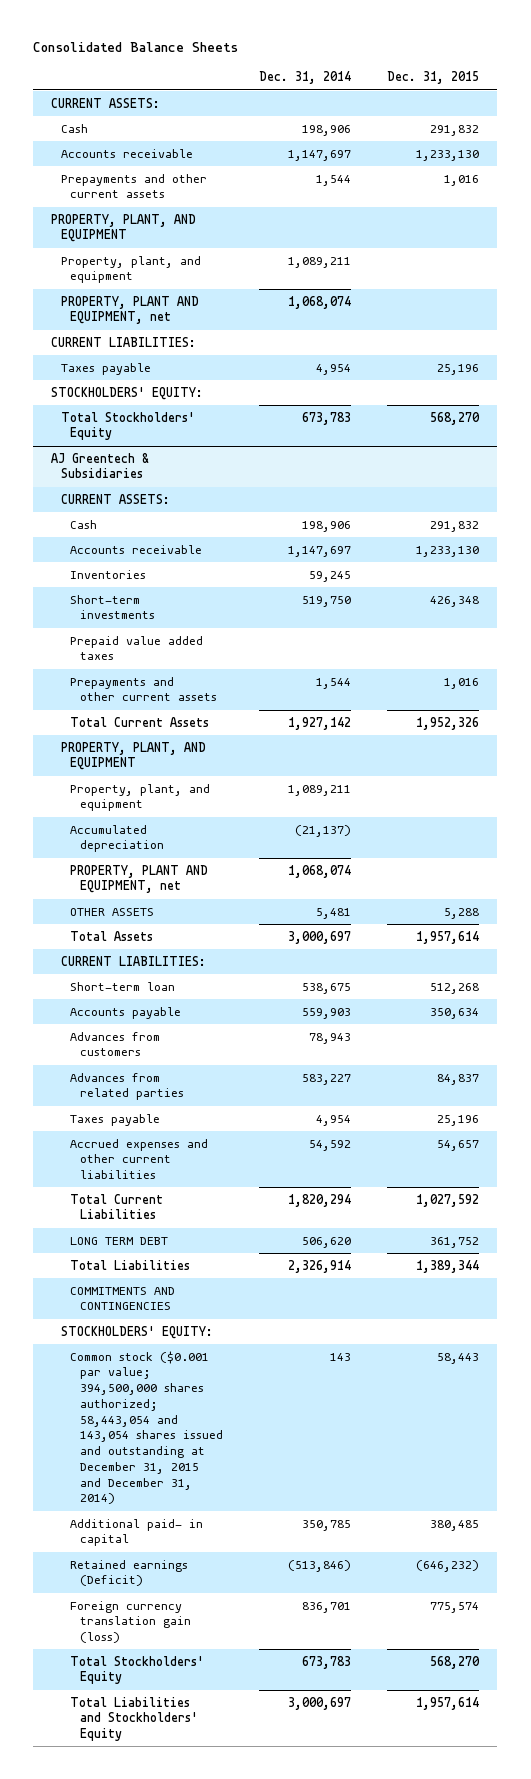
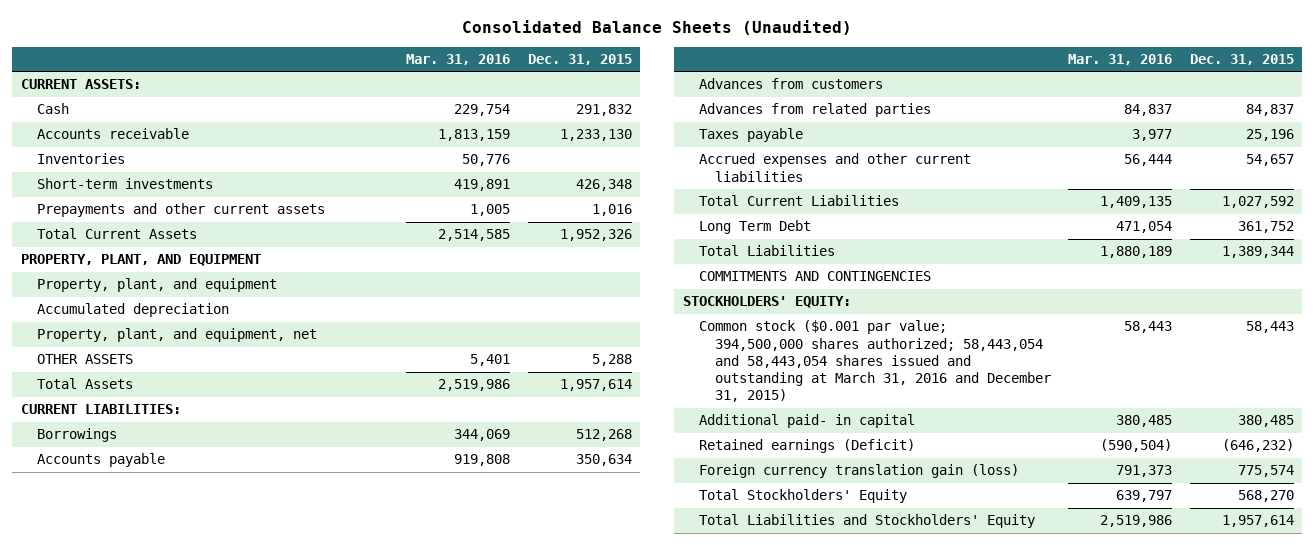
[33,42,239,53] Consolidated Balance Sheets -> [462,20,853,36] Consolidated Balance Sheets (Unaudited)
[259,71,352,85] Dec. 31, 2014 -> none
none -> [406,53,511,65] Mar. 31, 2016
[60,173,207,199] Prepayments and other current assets -> none
[51,213,197,243] PROPERTY, PLANT, AND EQUIPMENT -> none
[60,255,201,284] Property, plant, and equipment -> none
[60,295,199,325] PROPERTY, PLANT AND EQUIPMENT, net -> none
[51,336,197,347] CURRENT LIABILITIES: -> none
[60,362,151,375] Taxes payable -> none
[51,386,204,400] STOCKHOLDERS' EQUITY: -> none
[60,411,195,441] Total Stockholders' Equity -> none
[51,452,150,479] AJ Greentech & Subsidiaries -> none
[60,493,170,504] CURRENT ASSETS: -> none
[70,519,98,529] Cash -> none
[70,544,203,554] Accounts receivable -> none
[70,635,204,661] Prepaid value added taxes -> none
[70,864,209,894] PROPERTY, PLANT AND EQUIPMENT, net -> [36,328,317,343] Property, plant, and equipment, net
[70,981,176,991] Short-term loan -> [36,428,117,443] Borrowings
[70,1236,169,1245] LONG TERM DEBT -> [698,220,811,235] Long Term Debt
[70,1350,223,1505] Common stock ($0.001 par value; 394,500,000 shares authorized; 58,443,054 and 143,054 shares issued and outstanding at December 31, 2015 and December 31, 2014) -> [698,320,1051,403] Common stock ($0.001 par value; 394,500,000 shares authorized; 58,443,054 and 58,443,054 shares issued and outstanding at March 31, 2016 and December 31, 2015)

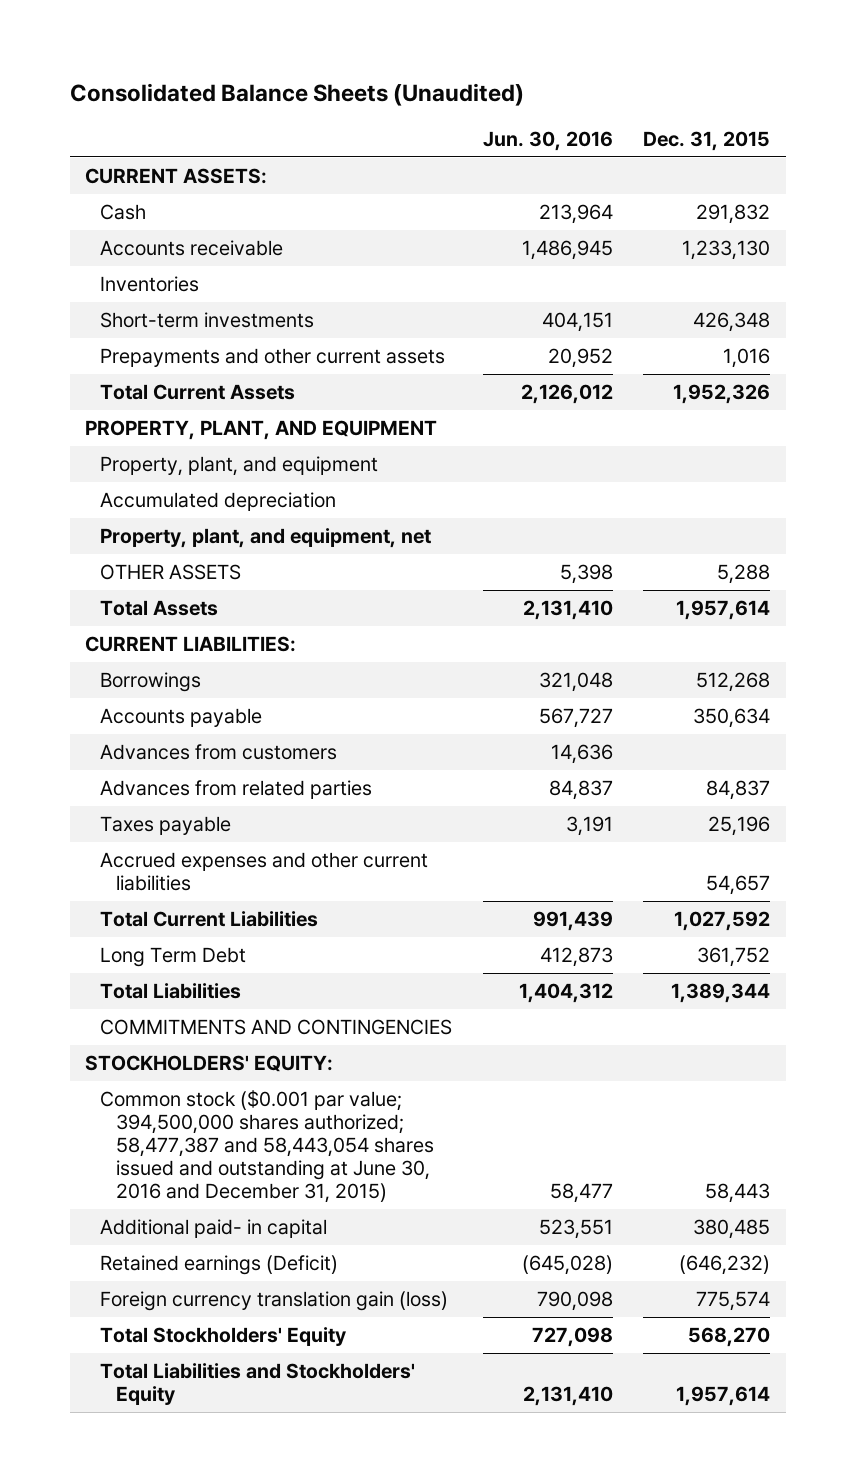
[406,53,511,65] Mar. 31, 2016 -> none
none -> [482,130,613,151] Jun. 30, 2016
[698,320,1051,403] Common stock ($0.001 par value; 394,500,000 shares authorized; 58,443,054 and 58,443,054 shares issued and outstanding at March 31, 2016 and December 31, 2015) -> [100,1090,434,1204] Common stock ($0.001 par value; 394,500,000 shares authorized; 58,477,387 and 58,443,054 shares issued and outstanding at June 30, 2016 and December 31, 2015)

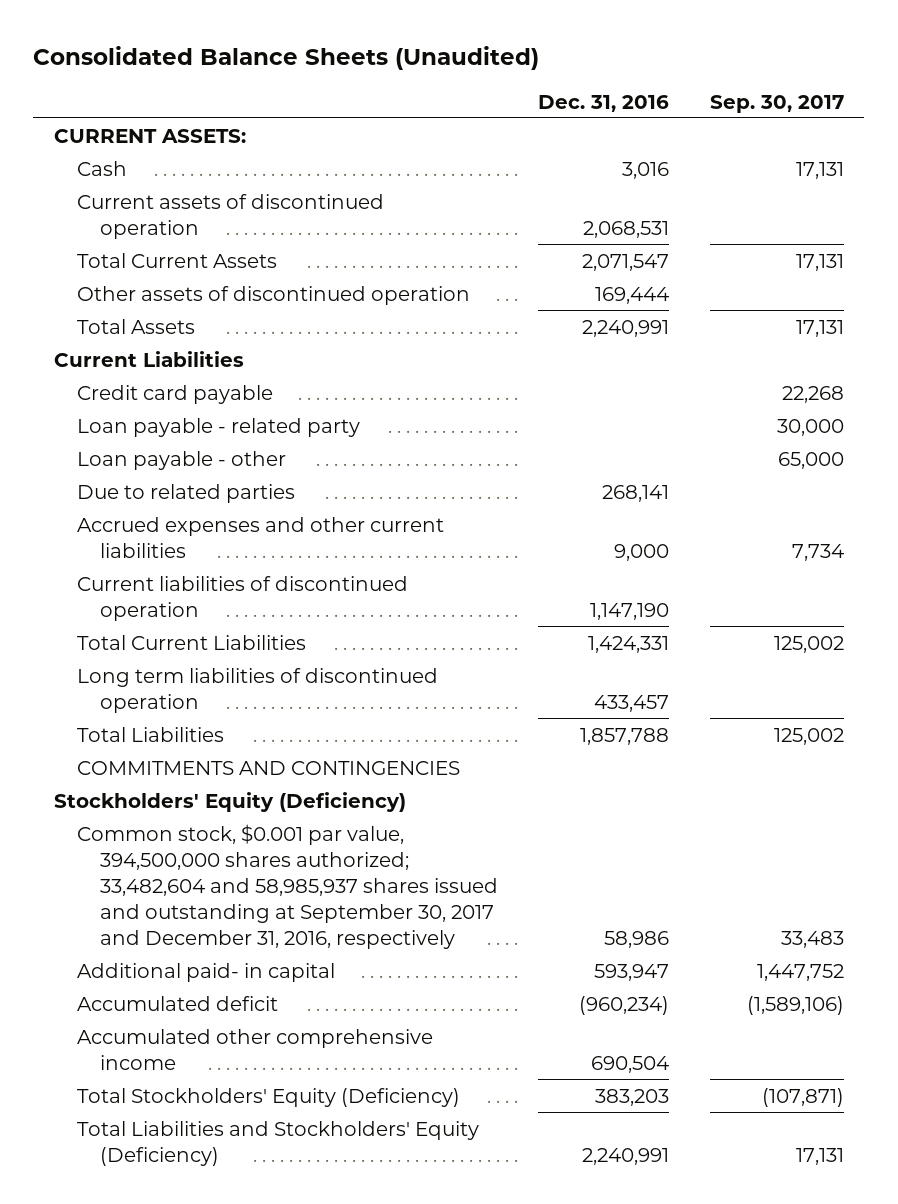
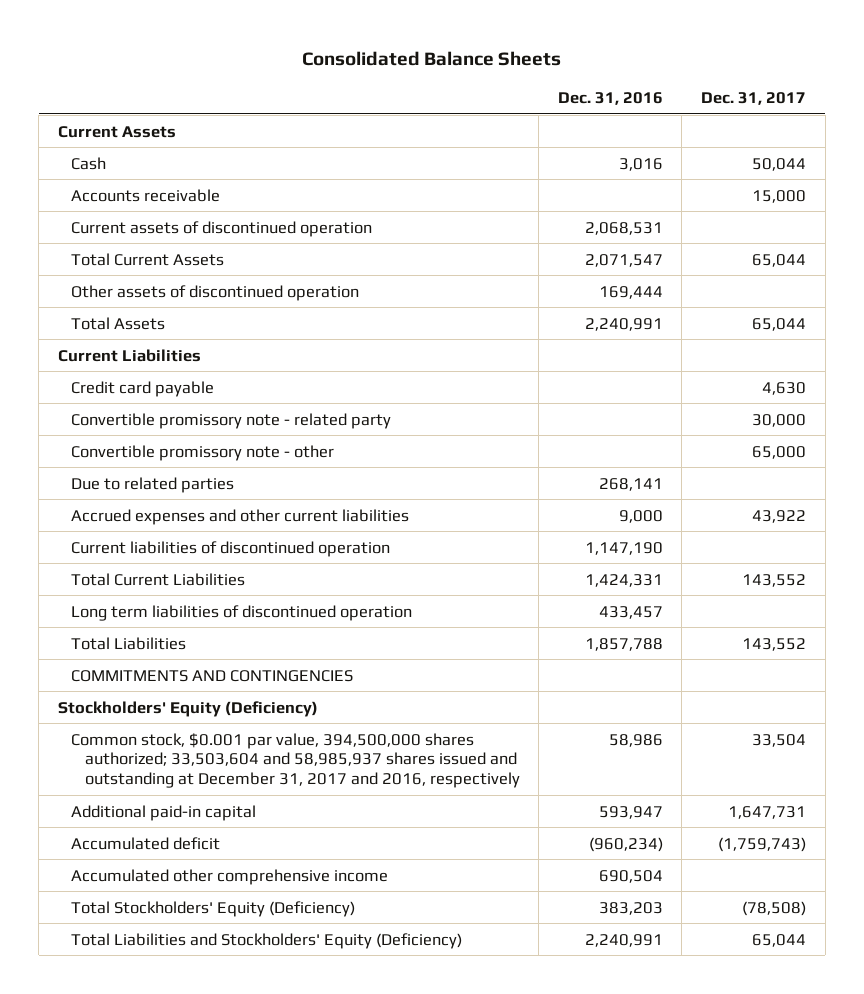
[33,45,540,70] Consolidated Balance Sheets (Unaudited) -> [301,50,561,66] Consolidated Balance Sheets
[709,94,844,113] Sep. 30, 2017 -> none
none -> [701,91,807,105] Dec. 31, 2017
[53,128,246,143] CURRENT ASSETS: -> [57,125,176,138] Current Assets
none -> [71,188,221,202] Accounts receivable
[76,417,360,437] Loan payable - related party -> none
[76,450,286,470] Loan payable - other -> none
none -> [71,412,392,429] Convertible promissory note - related party
none -> [71,444,335,461] Convertible promissory note - other
[76,823,499,949] Common stock, $0.001 par value, 394,500,000 shares authorized; 33,482,604 and 58,985,937 shares issued and outstanding at September 30, 2017 and December 31, 2016, respectively -> [71,732,520,788] Common stock, $0.001 par value, 394,500,000 shares authorized; 33,503,604 and 58,985,937 shares issued and outstanding at December 31, 2017 and 2016, respectively
[76,962,335,982] Additional paid- in capital -> [71,804,257,821] Additional paid-in capital

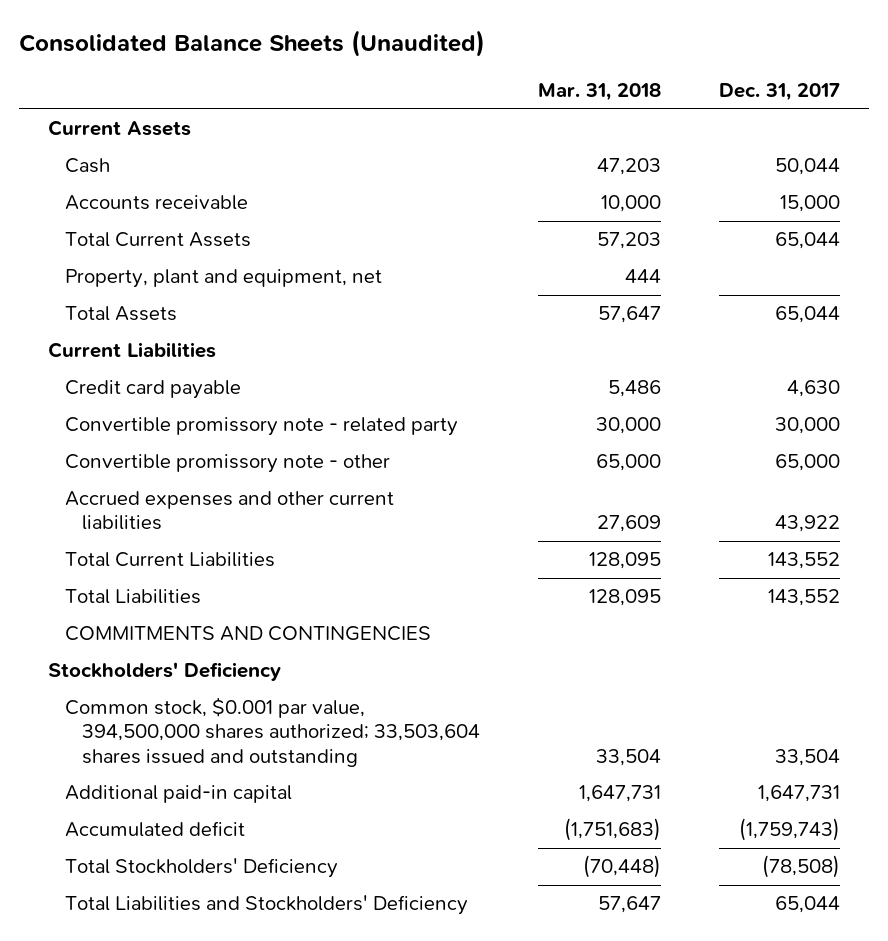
[301,50,561,66] Consolidated Balance Sheets -> [19,30,486,58] Consolidated Balance Sheets (Unaudited)
[557,91,663,105] Dec. 31, 2016 -> none
none -> [538,83,662,102] Mar. 31, 2018
[71,220,373,237] Current assets of discontinued operation -> none
[71,284,360,301] Other assets of discontinued operation -> none
none -> [65,269,383,289] Property, plant and equipment, net
[71,476,235,493] Due to related parties -> none
[71,540,391,557] Current liabilities of discontinued operation -> none
[71,604,413,621] Long term liabilities of discontinued operation -> none
[57,700,318,717] Stockholders' Equity (Deficiency) -> [48,662,282,682] Stockholders' Deficiency
[71,732,520,788] Common stock, $0.001 par value, 394,500,000 shares authorized; 33,503,604 and 58,985,937 shares issued and outstanding at December 31, 2017 and 2016, respectively -> [65,697,481,767] Common stock, $0.001 par value, 394,500,000 shares authorized; 33,503,604 shares issued and outstanding
[71,868,389,885] Accumulated other comprehensive income -> none
[71,900,356,917] Total Stockholders' Equity (Deficiency) -> [65,858,339,879] Total Stockholders' Deficiency
[71,932,463,949] Total Liabilities and Stockholders' Equity (Deficiency) -> [65,895,469,916] Total Liabilities and Stockholders' Deficiency

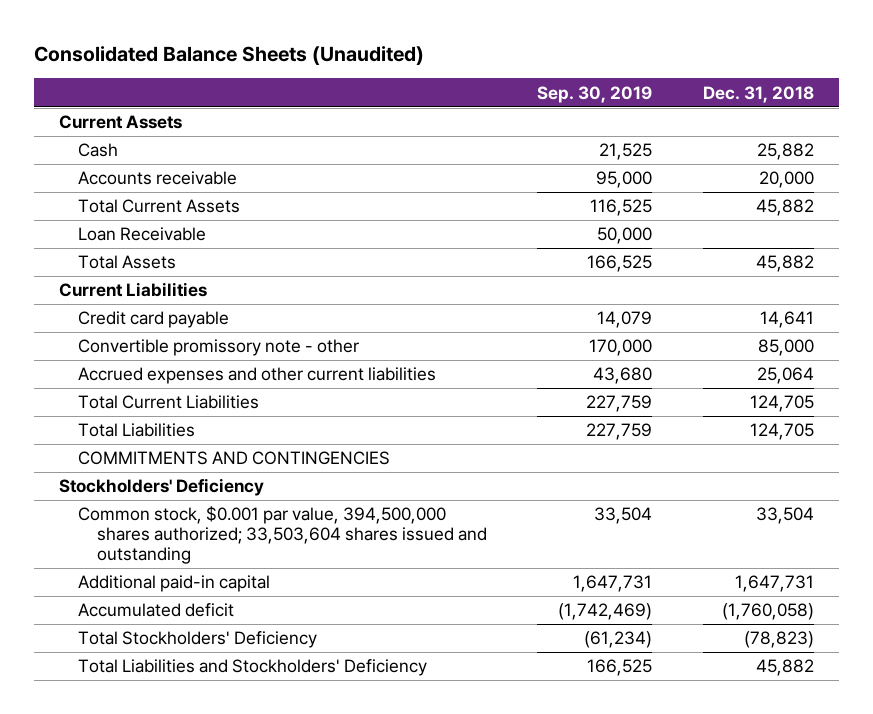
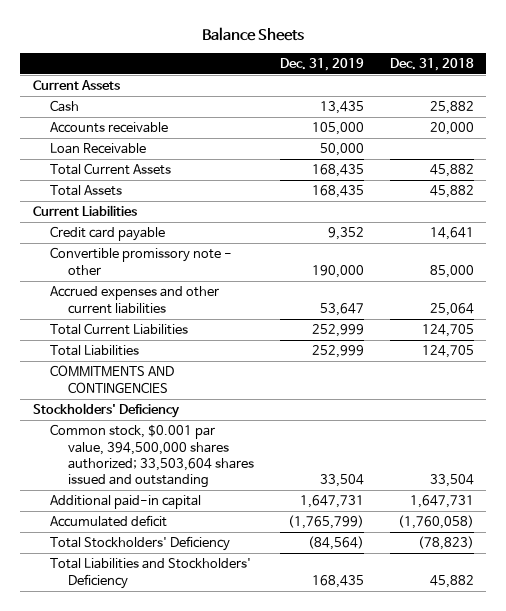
[34,46,425,66] Consolidated Balance Sheets (Unaudited) -> [202,26,305,41] Balance Sheets
[537,85,653,103] Sep. 30, 2019 -> none
none -> [279,57,364,71] Dec. 31, 2019
[78,199,241,214] Total Current Assets -> [50,163,172,176] Total Current Assets

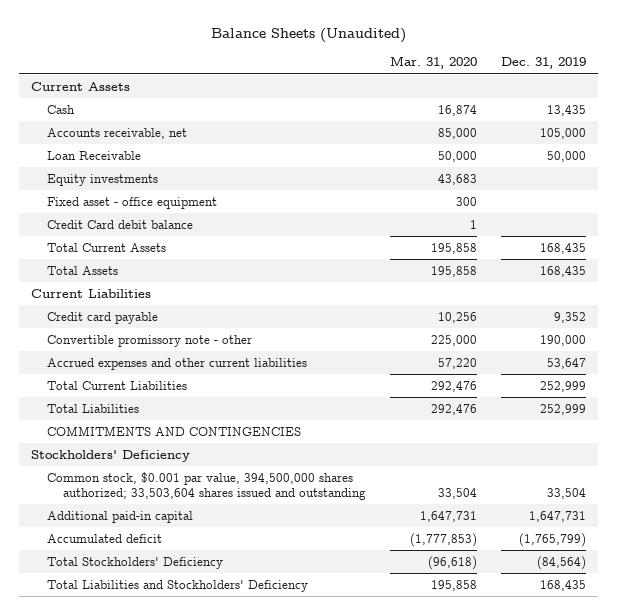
[202,26,305,41] Balance Sheets -> [210,28,406,44] Balance Sheets (Unaudited)
[389,57,474,71] Dec. 31, 2018 -> none
none -> [389,56,477,70] Mar. 31, 2020
[50,122,169,134] Accounts receivable -> [46,127,187,139] Accounts receivable, net
none -> [46,173,158,186] Equity investments
none -> [46,196,217,209] Fixed asset - office equipment
none -> [46,219,193,229] Credit Card debit balance

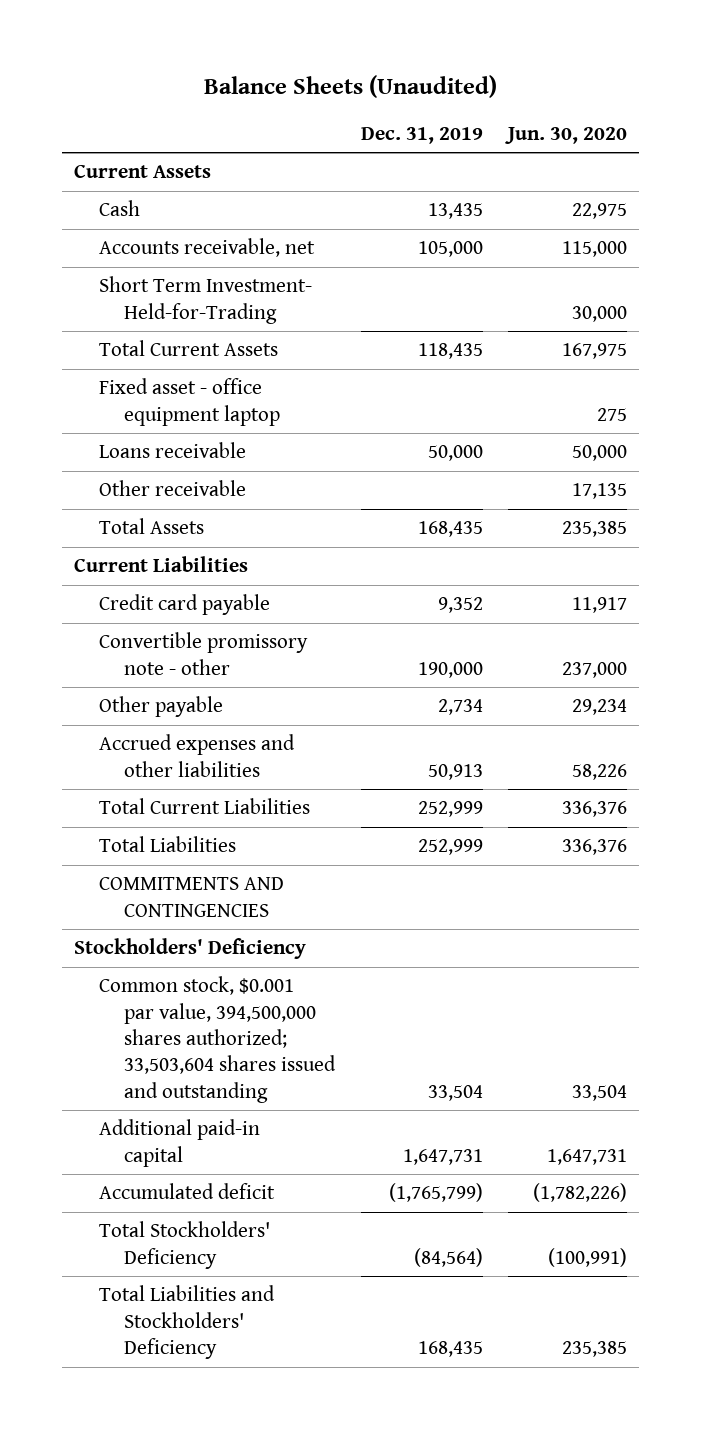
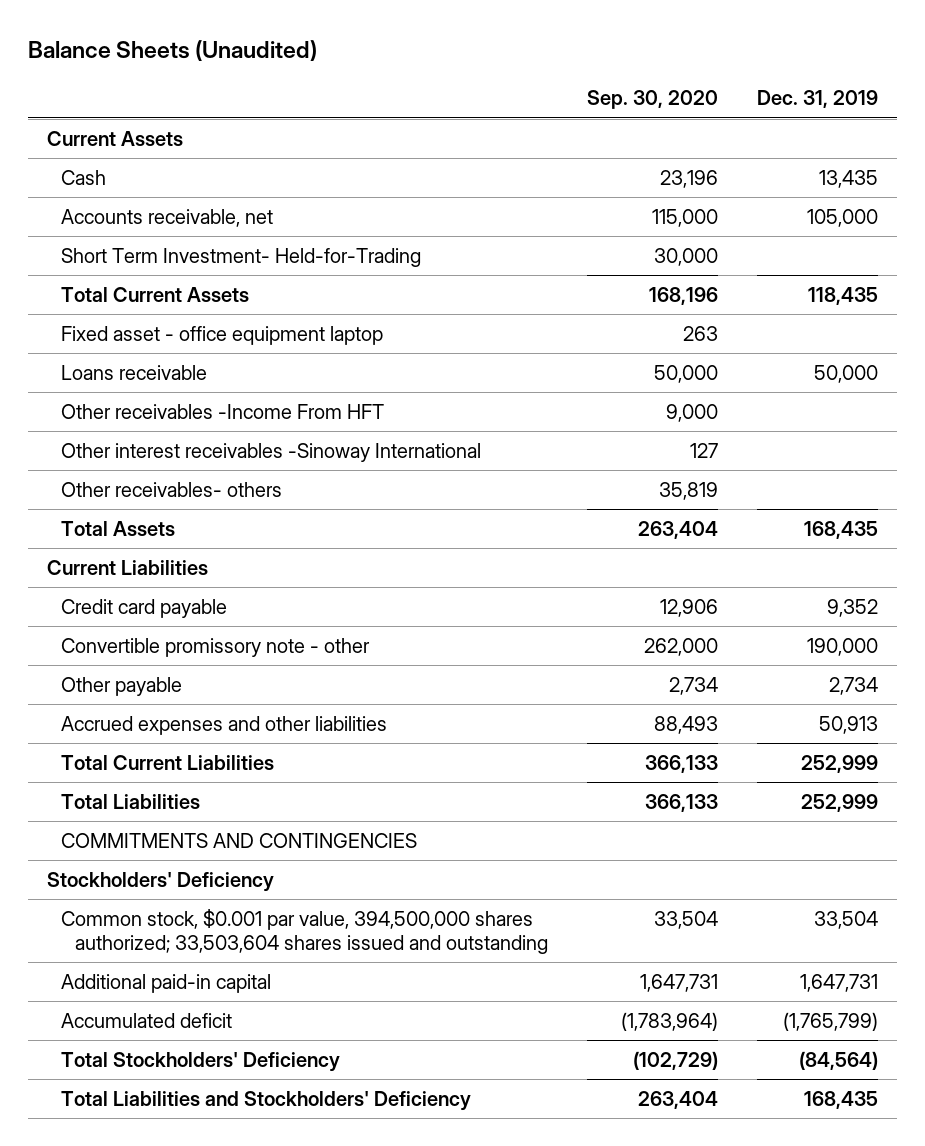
[504,126,627,144] Jun. 30, 2020 -> none
none -> [587,90,719,110] Sep. 30, 2020
[99,480,247,497] Other receivable -> [61,403,385,419] Other receivables -Income From HFT
none -> [61,442,482,462] Other interest receivables -Sinoway International
none -> [61,481,283,497] Other receivables- others

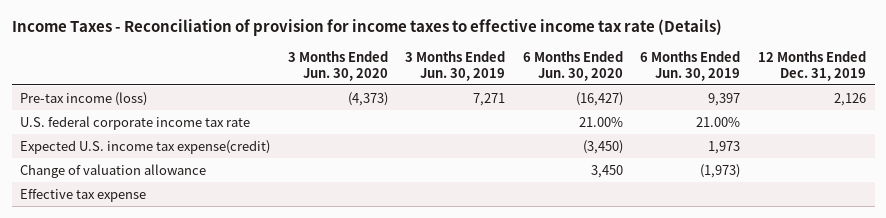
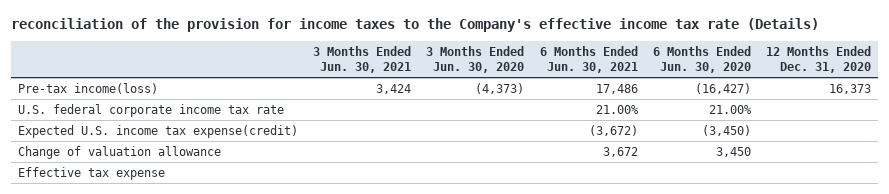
[11,18,722,36] Income Taxes - Reconciliation of provision for income taxes to effective income tax rate (Details) -> [10,18,819,33] reconciliation of the provision for income taxes to the Company's effective income tax rate (Details)
[405,50,506,81] 3 Months Ended Jun. 30, 2019 -> none
[640,50,741,81] 6 Months Ended Jun. 30, 2019 -> none
[757,50,866,81] 12 Months Ended Dec. 31, 2019 -> none
none -> [313,46,412,73] 3 Months Ended Jun. 30, 2021
none -> [539,46,638,73] 6 Months Ended Jun. 30, 2021
none -> [765,46,871,73] 12 Months Ended Dec. 31, 2020
[20,91,148,106] Pre-tax income (loss) -> [18,82,159,94] Pre-tax income(loss)

